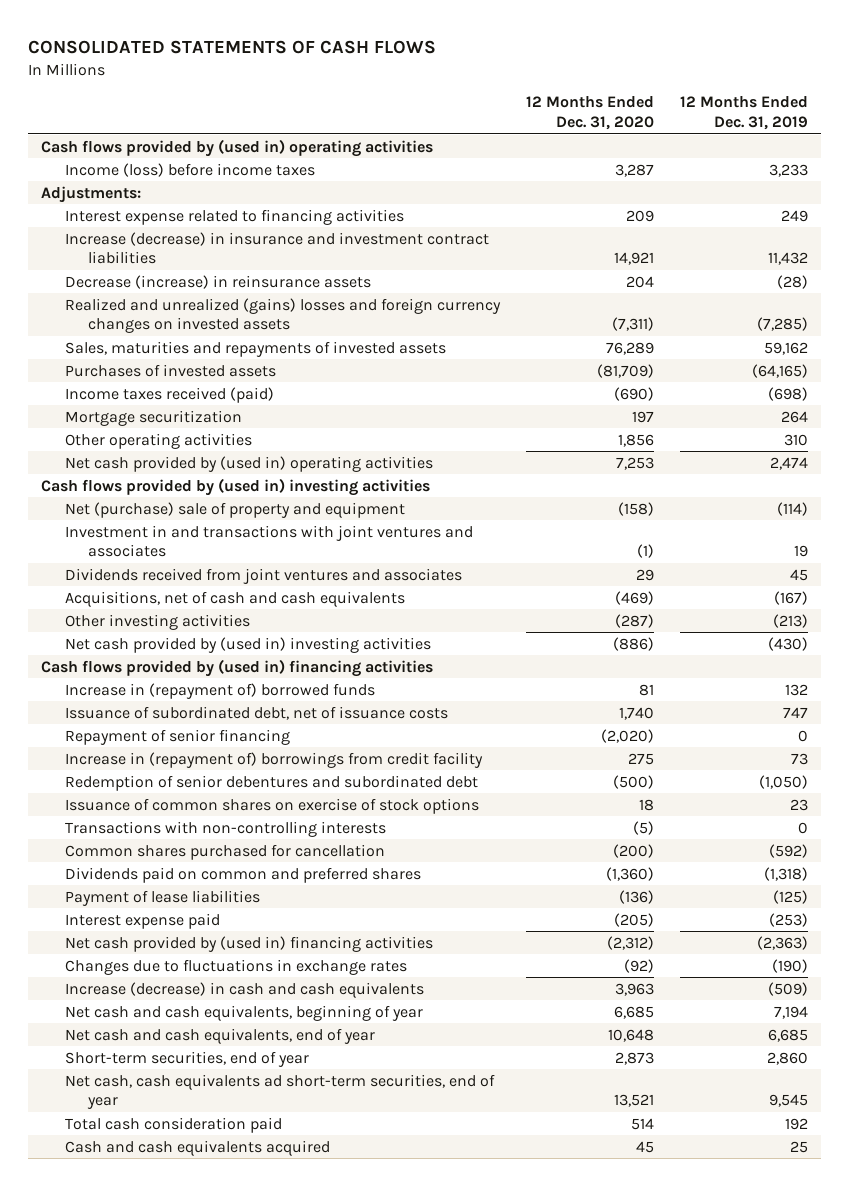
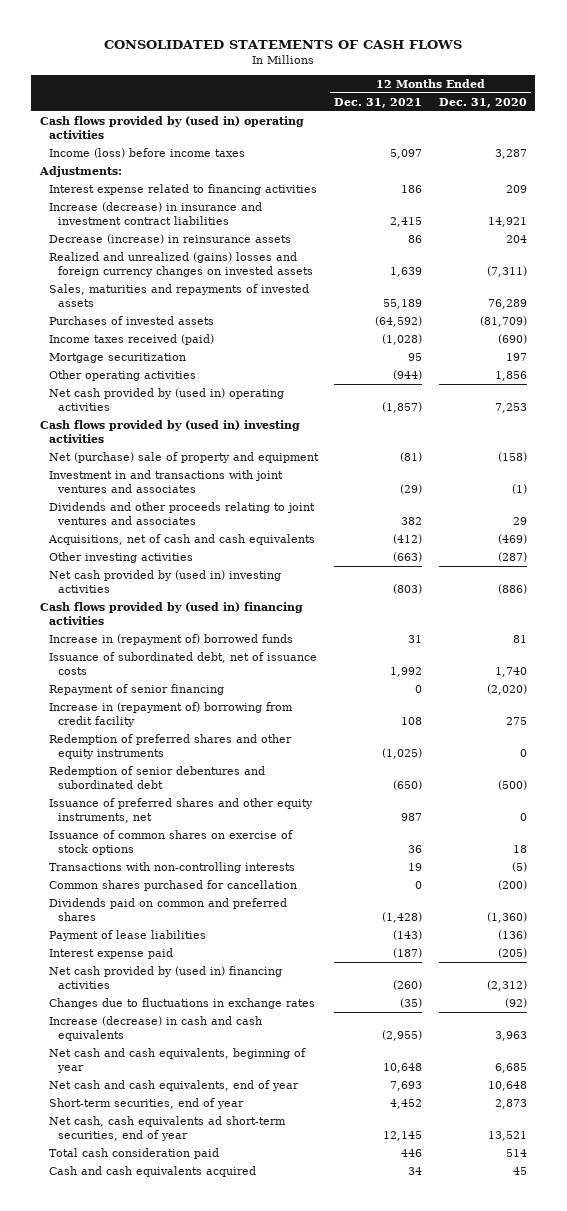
[679,96,808,130] 12 Months Ended Dec. 31, 2019 -> none
none -> [334,97,423,108] Dec. 31, 2021
[64,567,462,584] Dividends received from joint ventures and associates -> [48,502,315,526] Dividends and other proceeds relating to joint ventures and associates
[64,751,483,768] Increase in (repayment of) borrowings from credit facility -> [48,702,293,728] Increase in (repayment of) borrowing from credit facility
none -> [48,734,292,760] Redemption of preferred shares and other equity instruments
none -> [48,798,313,824] Issuance of preferred shares and other equity instruments, net

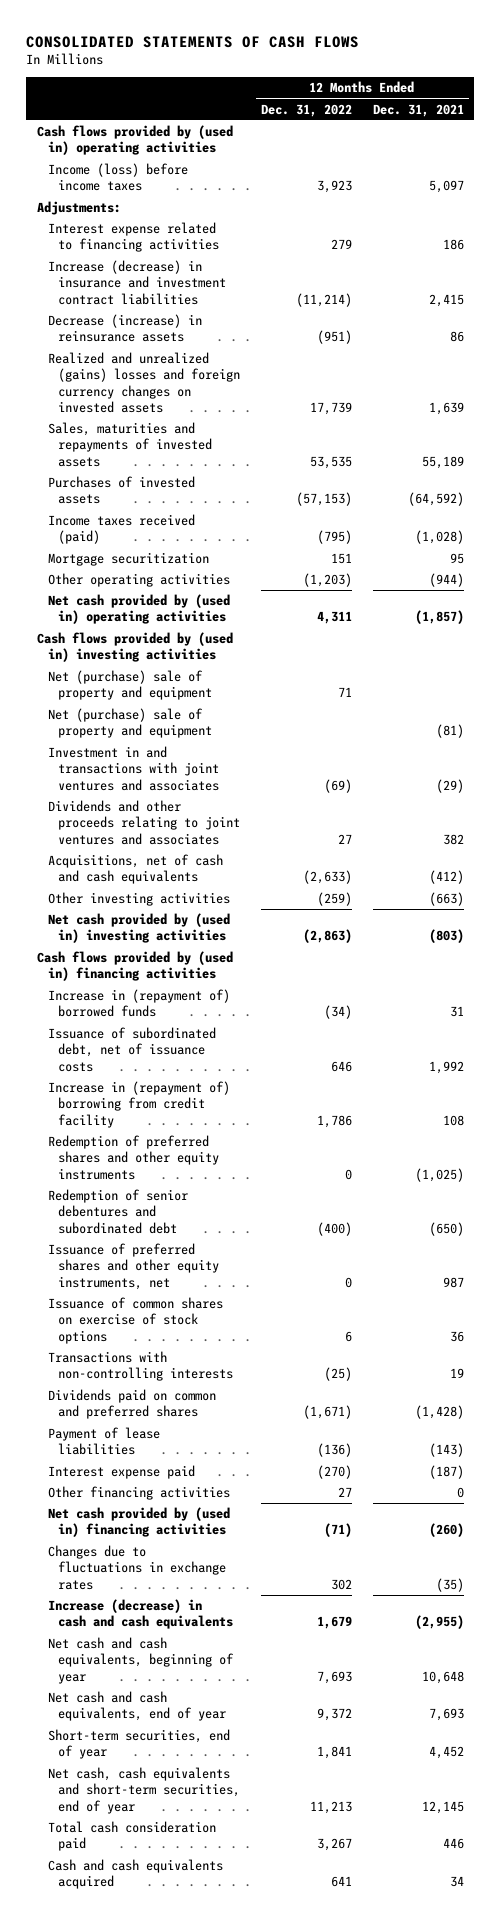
[439,97,528,108] Dec. 31, 2020 -> none
none -> [261,103,353,117] Dec. 31, 2022
none -> [47,670,213,701] Net (purchase) sale of property and equipment
[48,684,224,696] Repayment of senior financing -> none
[48,880,297,892] Common shares purchased for cancellation -> none
none -> [47,1486,230,1501] Other financing activities
[48,1116,286,1142] Net cash, cash equivalents ad short-term securities, end of year -> [47,1767,241,1814] Net cash, cash equivalents and short-term securities, end of year

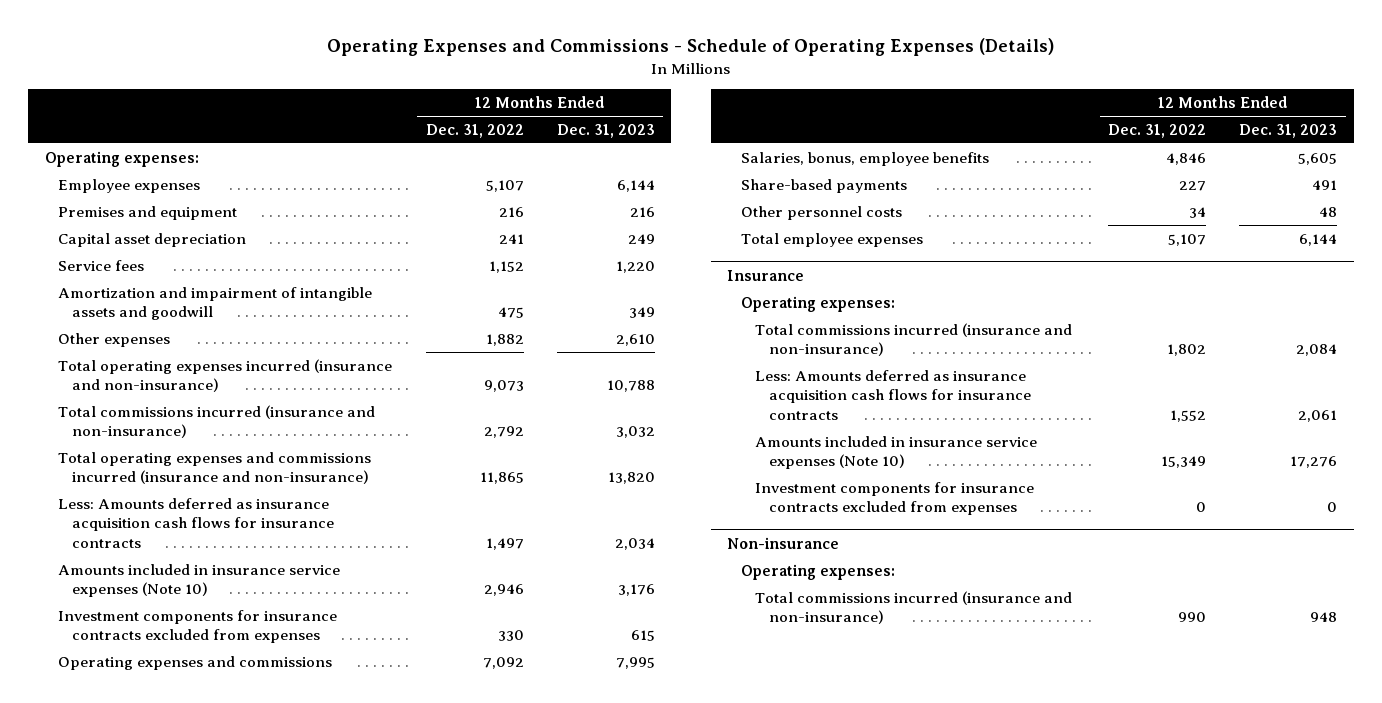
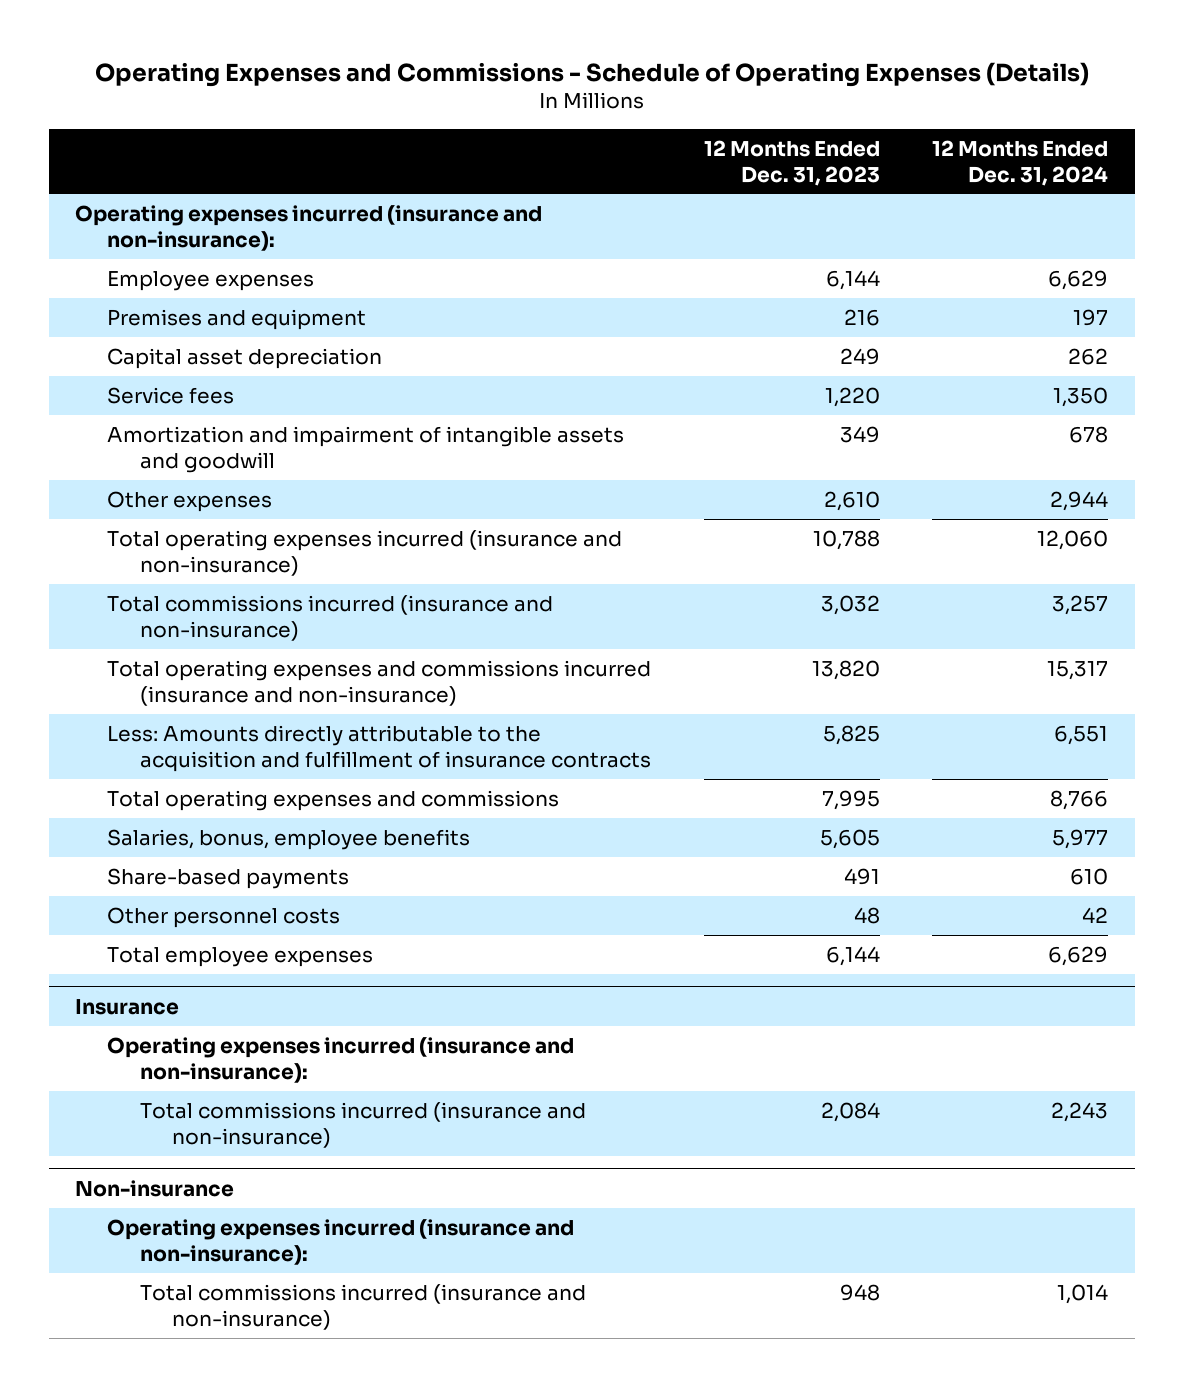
[425,123,524,138] Dec. 31, 2022 -> none
none -> [932,139,1109,186] 12 Months Ended Dec. 31, 2024
[44,150,199,167] Operating expenses: -> [75,204,543,251] Operating expenses incurred (insurance and non-insurance):
[58,497,335,549] Less: Amounts deferred as insurance acquisition cash flows for insurance contracts -> none
[58,563,341,598] Amounts included in insurance service expenses (Note 10) -> none
[58,609,338,644] Investment components for insurance contracts excluded from expenses -> none
none -> [107,724,651,772] Less: Amounts directly attributable to the acquisition and fulfillment of insurance contracts
[58,655,333,670] Operating expenses and commissions -> [107,789,560,811] Total operating expenses and commissions
[741,295,896,312] Operating expenses: -> [107,1036,575,1083] Operating expenses incurred (insurance and non-insurance):
[755,369,1032,421] Less: Amounts deferred as insurance acquisition cash flows for insurance contracts -> none
[755,435,1038,470] Amounts included in insurance service expenses (Note 10) -> none
[755,481,1035,516] Investment components for insurance contracts excluded from expenses -> none
[741,563,896,580] Operating expenses: -> [107,1218,575,1265] Operating expenses incurred (insurance and non-insurance):

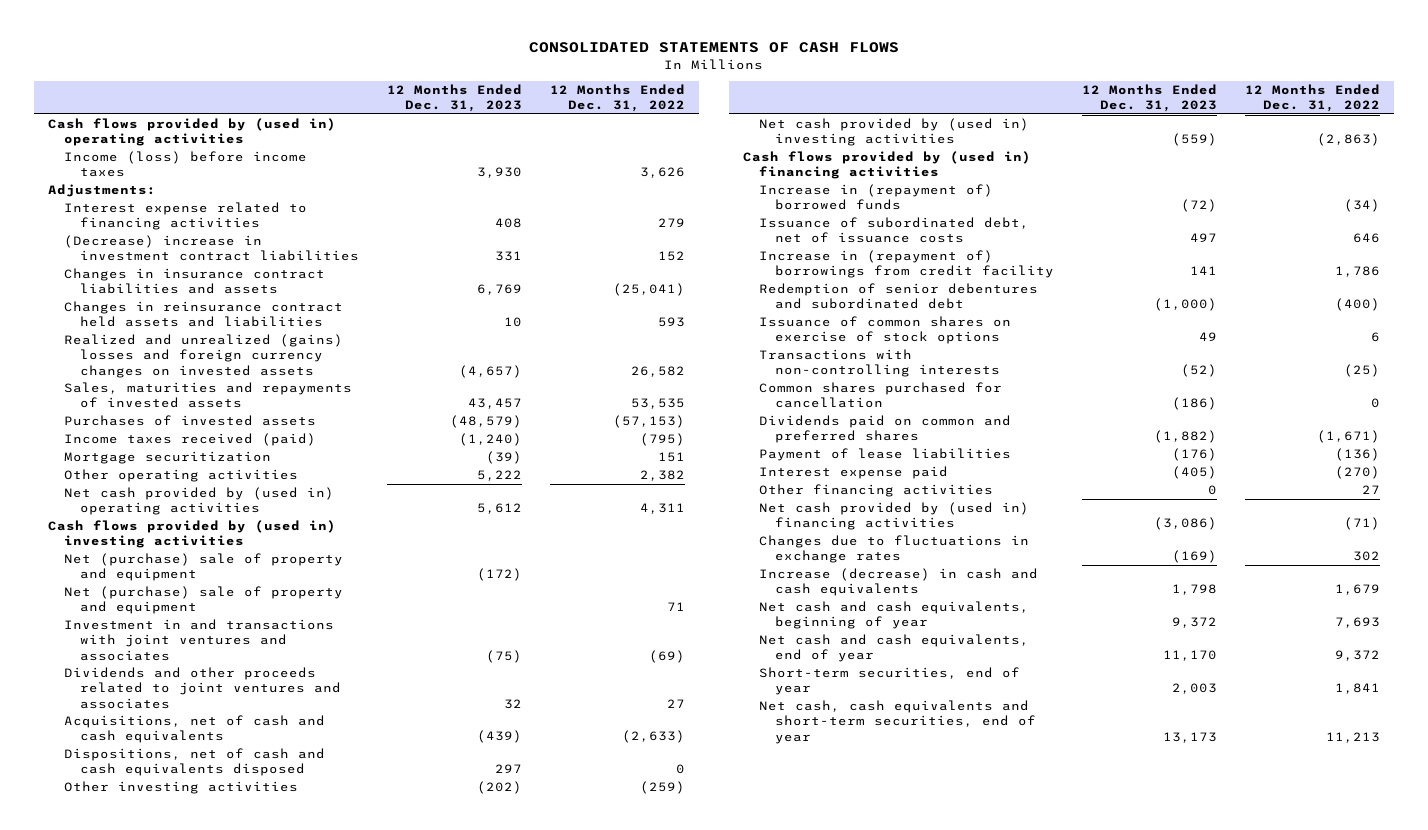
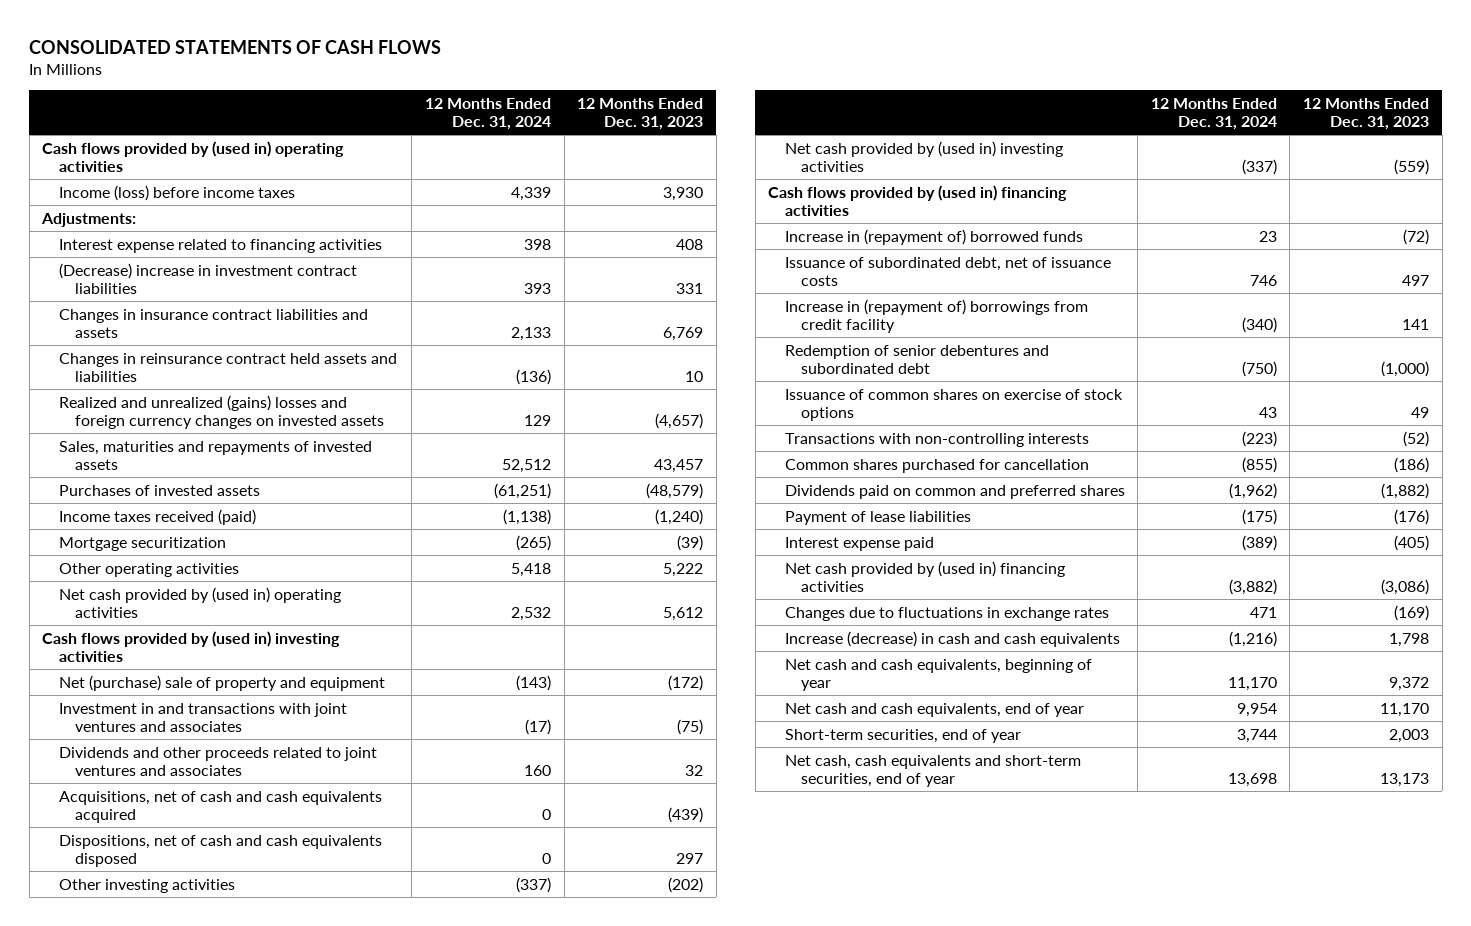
[549,83,685,113] 12 Months Ended Dec. 31, 2022 -> none
none -> [424,97,551,131] 12 Months Ended Dec. 31, 2024
[63,586,343,615] Net (purchase) sale of property and equipment -> none
[63,715,325,744] Acquisitions, net of cash and cash equivalents -> [58,790,382,823] Acquisitions, net of cash and cash equivalents acquired
[758,484,993,498] Other financing activities -> none

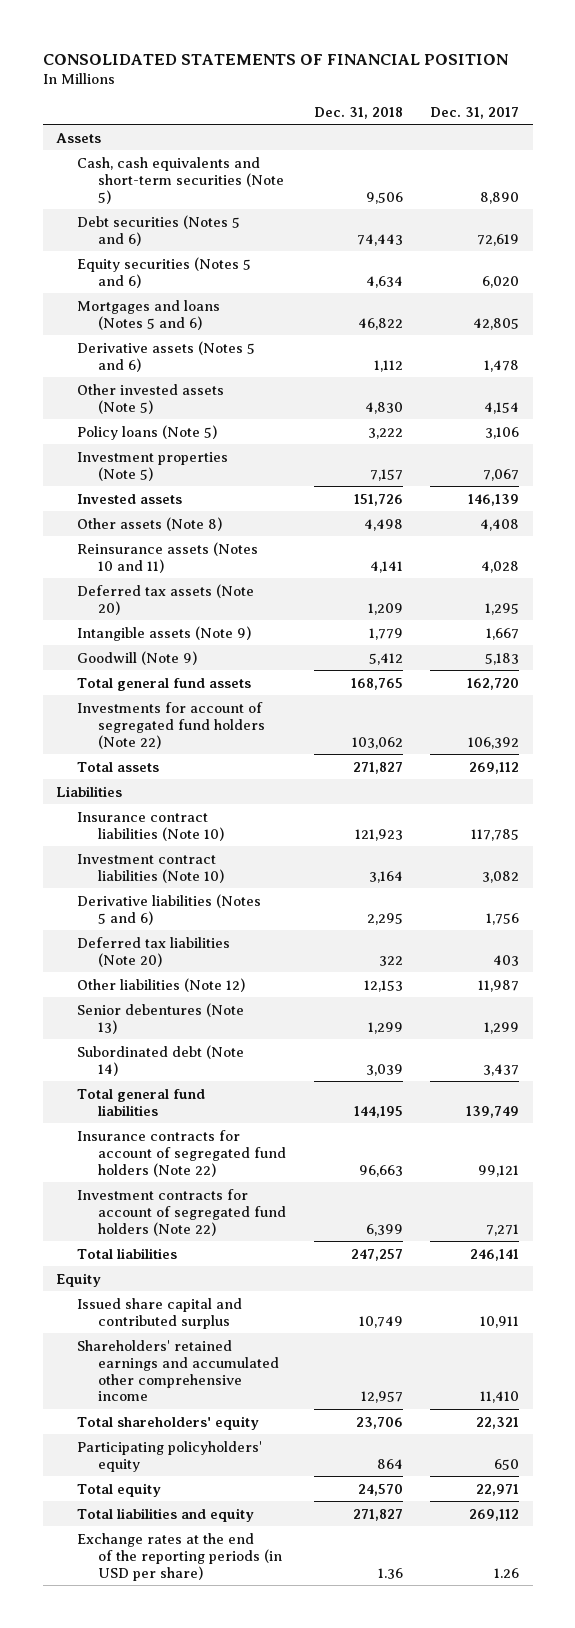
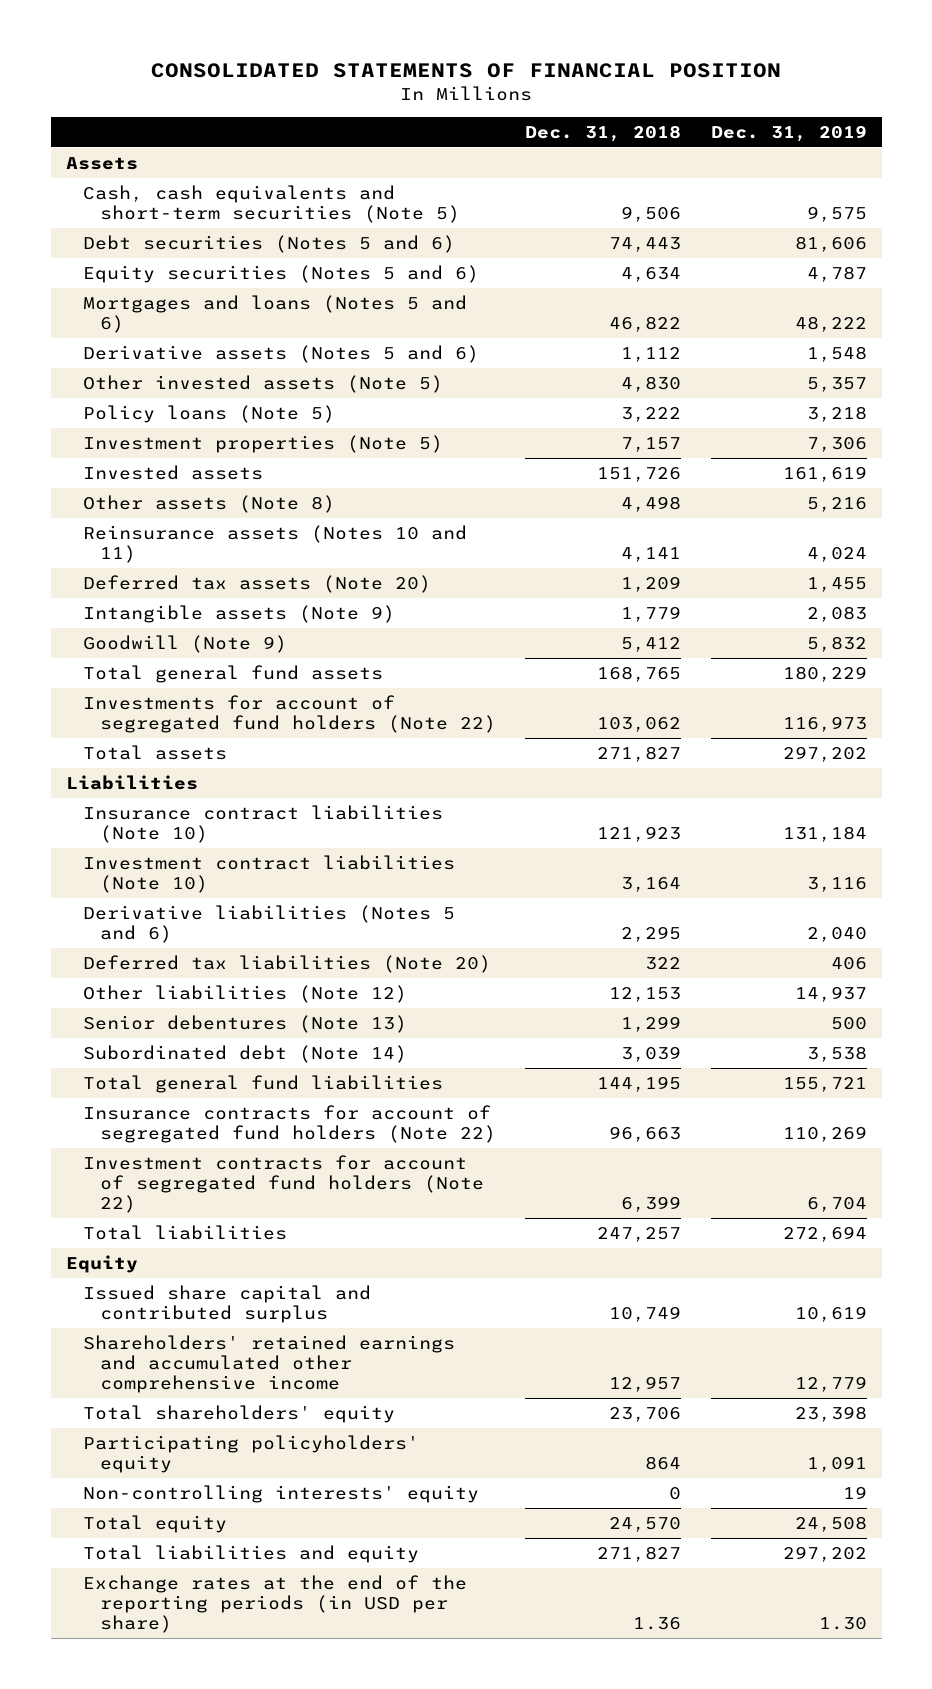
[430,106,520,119] Dec. 31, 2017 -> none
none -> [710,124,867,142] Dec. 31, 2019
none -> [82,1484,479,1503] Non-controlling interests' equity

